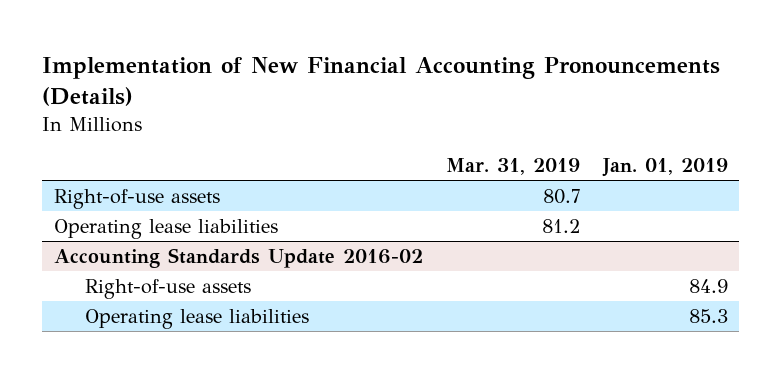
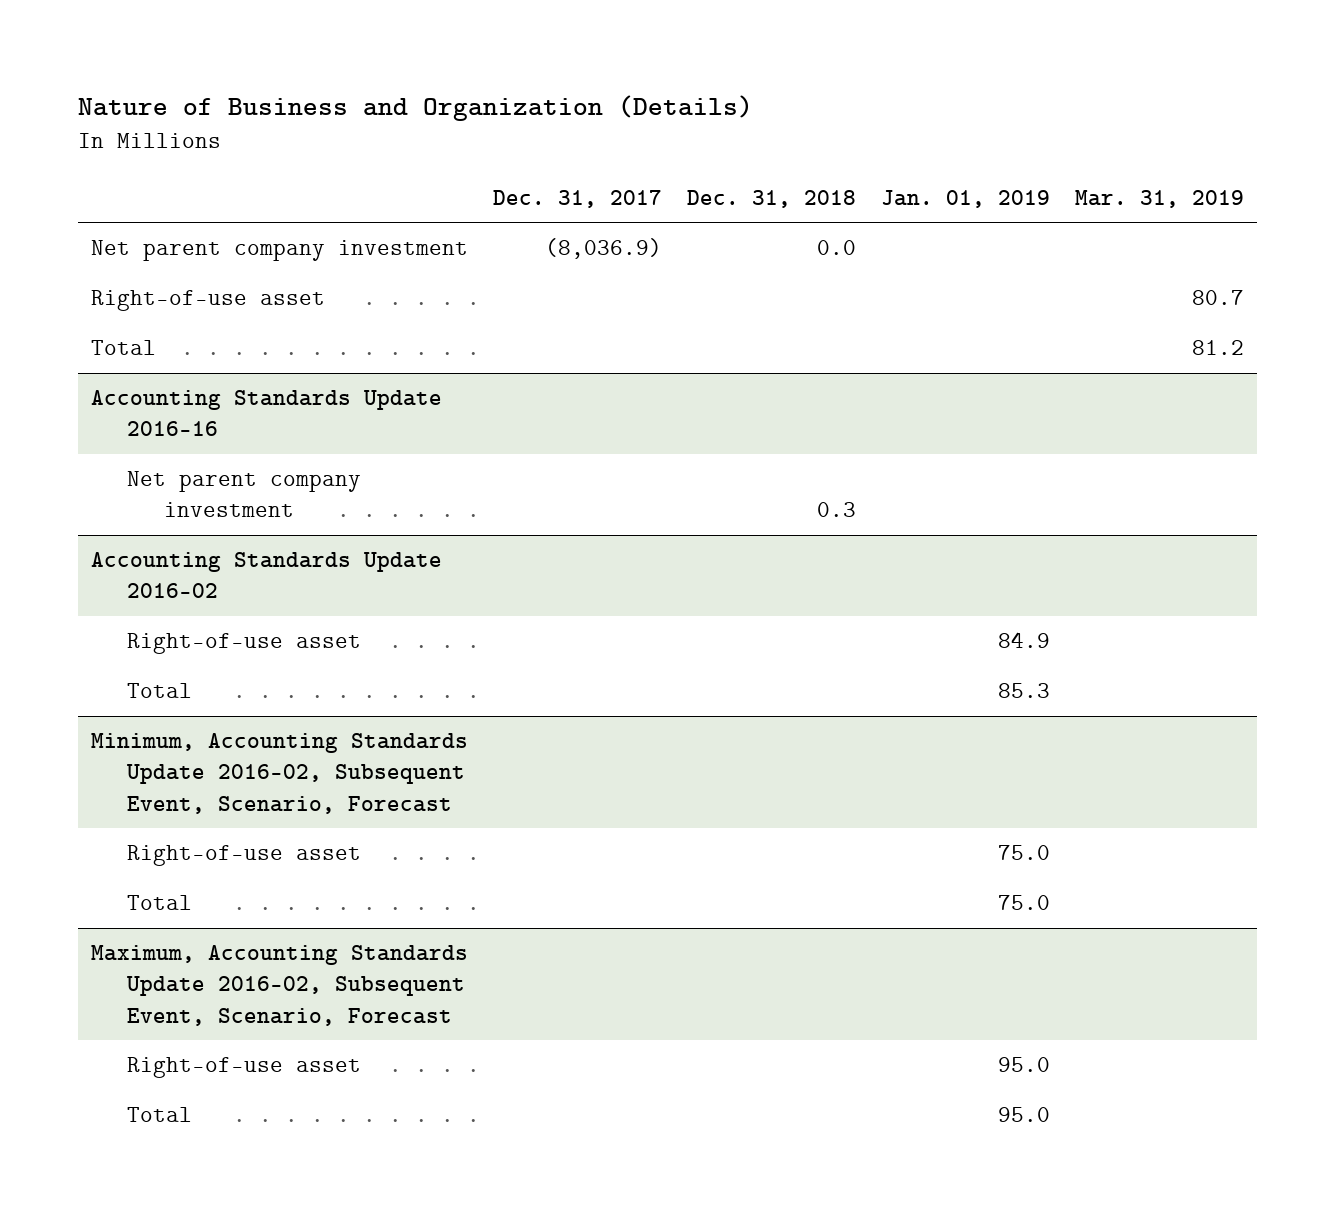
[42,57,721,106] Implementation of New Financial Accounting Pronouncements (Details) -> [77,95,753,122] Nature of Business and Organization (Details)
none -> [492,189,662,208] Dec. 31, 2017
none -> [686,189,856,208] Dec. 31, 2018
none -> [90,240,468,262] Net parent company investment
[53,188,220,209] Right-of-use assets -> [90,290,325,312] Right-of-use asset
[53,218,278,239] Operating lease liabilities -> [90,340,156,356] Total
none -> [90,390,442,437] Accounting Standards Update 2016-16
none -> [127,471,362,518] Net parent company investment
[84,278,251,299] Right-of-use assets -> [127,633,362,655] Right-of-use asset
[84,308,309,329] Operating lease liabilities -> [127,683,193,699] Total
none -> [90,733,468,814] Minimum, Accounting Standards Update 2016-02, Subsequent Event, Scenario, Forecast
none -> [127,845,362,867] Right-of-use asset
none -> [127,895,193,911] Total
none -> [90,945,468,1026] Maximum, Accounting Standards Update 2016-02, Subsequent Event, Scenario, Forecast
none -> [127,1057,362,1079] Right-of-use asset
none -> [127,1107,193,1123] Total

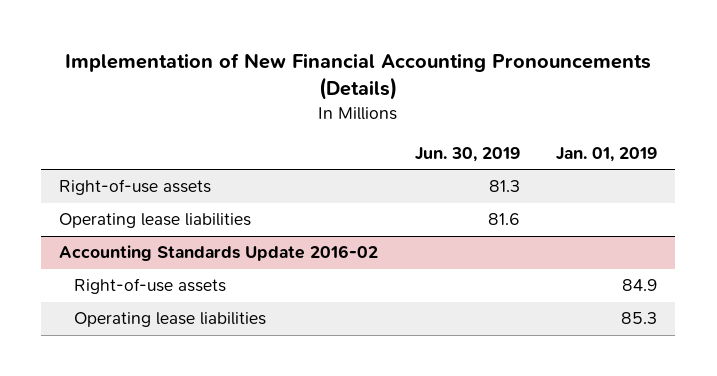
[77,95,753,122] Nature of Business and Organization (Details) -> [65,53,652,101] Implementation of New Financial Accounting Pronouncements (Details)
[492,189,662,208] Dec. 31, 2017 -> none
[686,189,856,208] Dec. 31, 2018 -> none
[1075,189,1245,208] Mar. 31, 2019 -> none
none -> [414,146,520,162] Jun. 30, 2019
[90,240,468,262] Net parent company investment -> none
[90,390,442,437] Accounting Standards Update 2016-16 -> none
[127,471,362,518] Net parent company investment -> none
[90,290,325,312] Right-of-use asset -> [59,179,212,196] Right-of-use assets
[90,340,156,356] Total -> [59,213,252,229] Operating lease liabilities
[90,733,468,814] Minimum, Accounting Standards Update 2016-02, Subsequent Event, Scenario, Forecast -> none
[127,845,362,867] Right-of-use asset -> none
[127,895,193,911] Total -> none
[90,945,468,1026] Maximum, Accounting Standards Update 2016-02, Subsequent Event, Scenario, Forecast -> none
[127,1057,362,1079] Right-of-use asset -> none
[127,1107,193,1123] Total -> none
[127,633,362,655] Right-of-use asset -> [74,278,227,295] Right-of-use assets
[127,683,193,699] Total -> [74,312,267,328] Operating lease liabilities

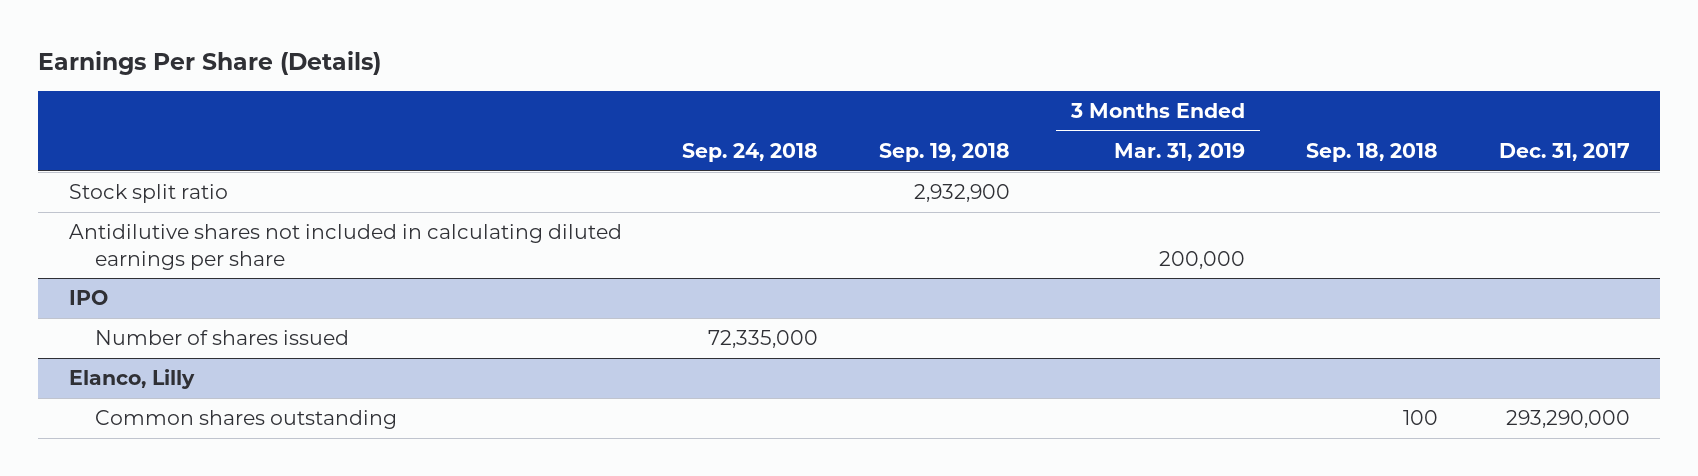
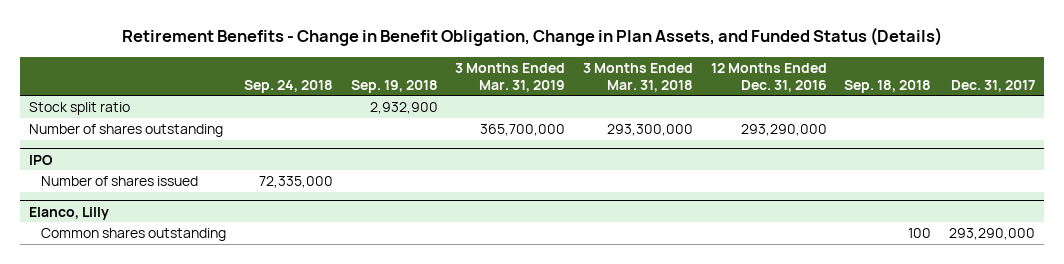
[38,51,382,76] Earnings Per Share (Details) -> [122,27,943,47] Retirement Benefits - Change in Benefit Obligation, Change in Plan Assets, and Funded Status (Details)
none -> [583,62,694,92] 3 Months Ended Mar. 31, 2018
none -> [710,62,827,92] 12 Months Ended Dec. 31, 2016
[68,224,622,270] Antidilutive shares not included in calculating diluted earnings per share -> none
none -> [29,123,224,137] Number of shares outstanding

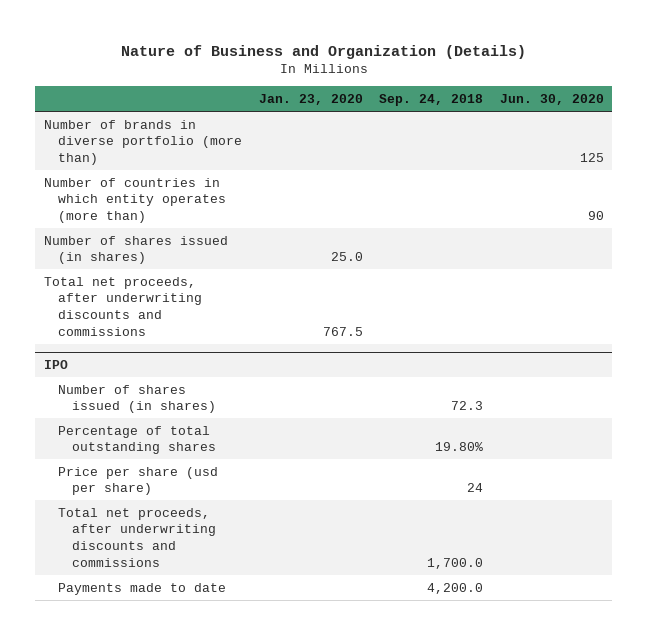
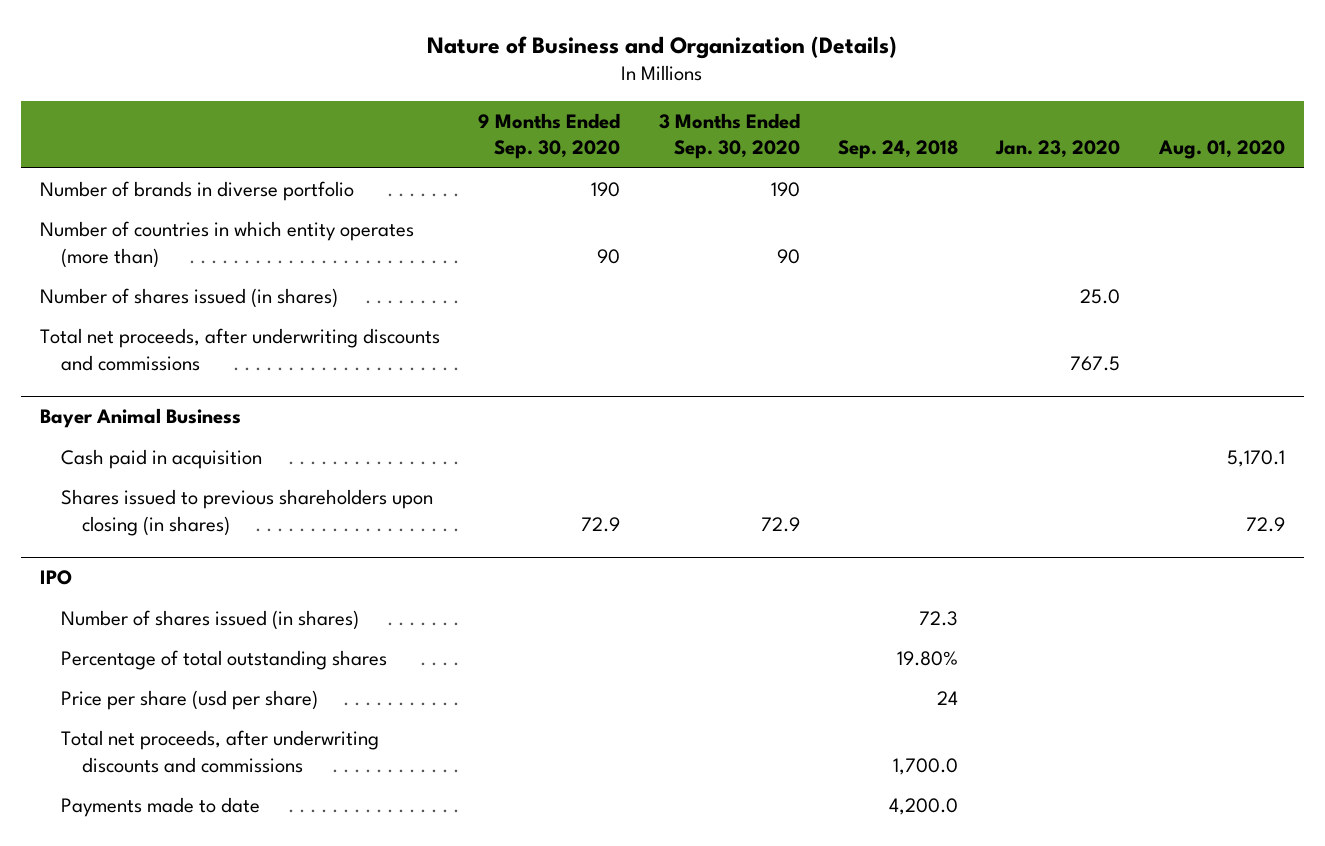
[499,94,604,106] Jun. 30, 2020 -> none
none -> [478,112,621,160] 9 Months Ended Sep. 30, 2020
none -> [658,112,800,160] 3 Months Ended Sep. 30, 2020
none -> [1157,140,1285,160] Aug. 01, 2020
[43,119,242,166] Number of brands in diverse portfolio (more than) -> [40,180,355,201] Number of brands in diverse portfolio
none -> [40,408,242,429] Bayer Animal Business
none -> [60,448,262,469] Cash paid in acquisition
none -> [60,488,433,536] Shares issued to previous shareholders upon closing (in shares)

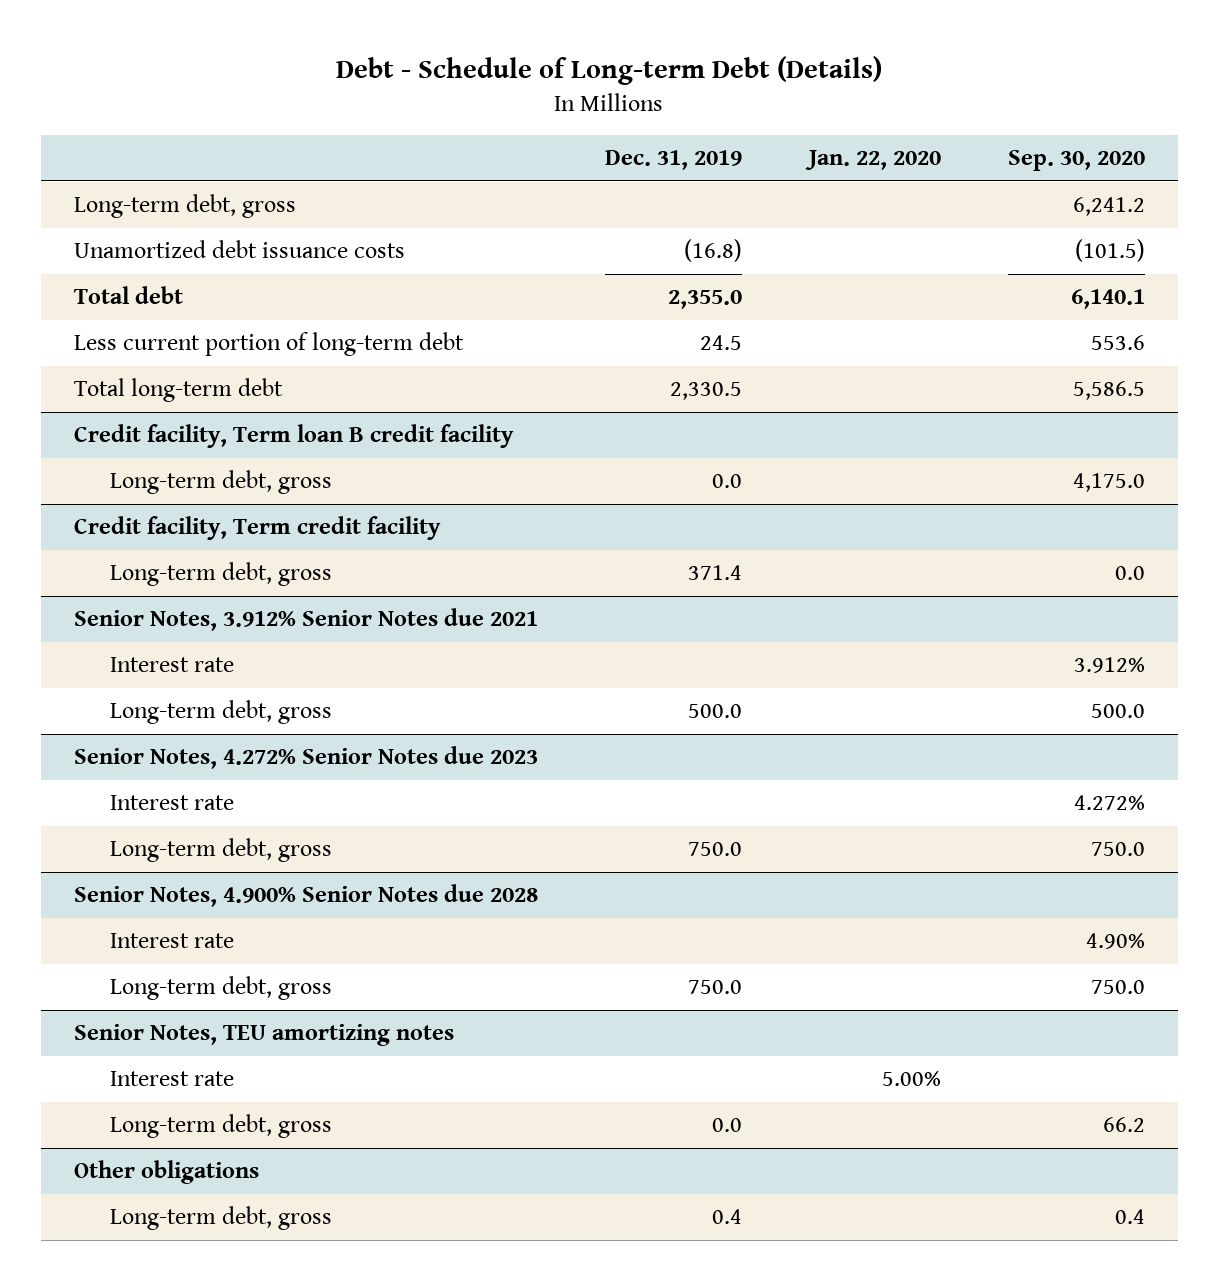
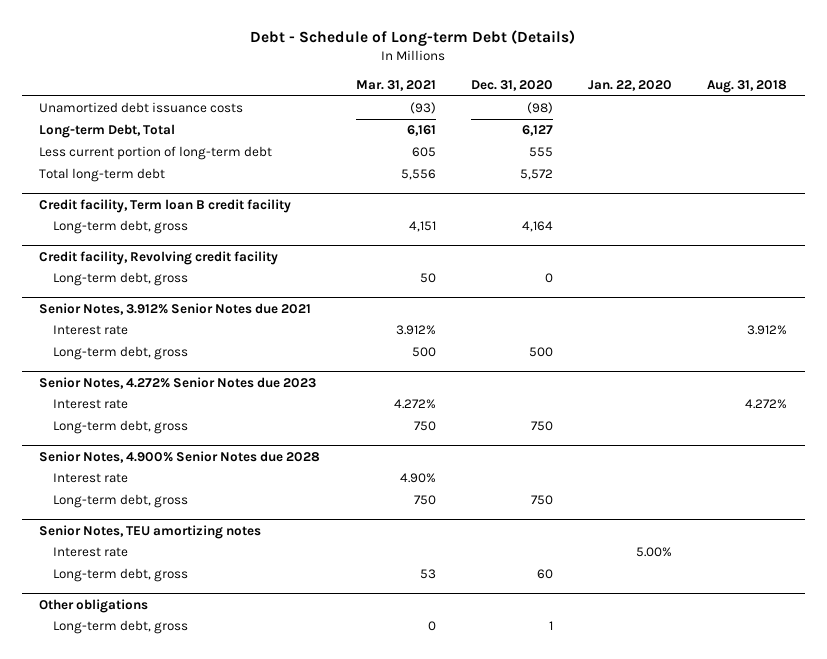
[604,150,742,171] Dec. 31, 2019 -> none
[1007,150,1145,172] Sep. 30, 2020 -> none
none -> [355,79,436,91] Mar. 31, 2021
none -> [470,79,553,91] Dec. 31, 2020
none -> [707,79,788,93] Aug. 31, 2018
[73,194,296,219] Long-term debt, gross -> none
[73,286,183,305] Total debt -> [39,124,176,139] Long-term Debt, Total
[73,516,441,541] Credit facility, Term credit facility -> [39,250,279,265] Credit facility, Revolving credit facility

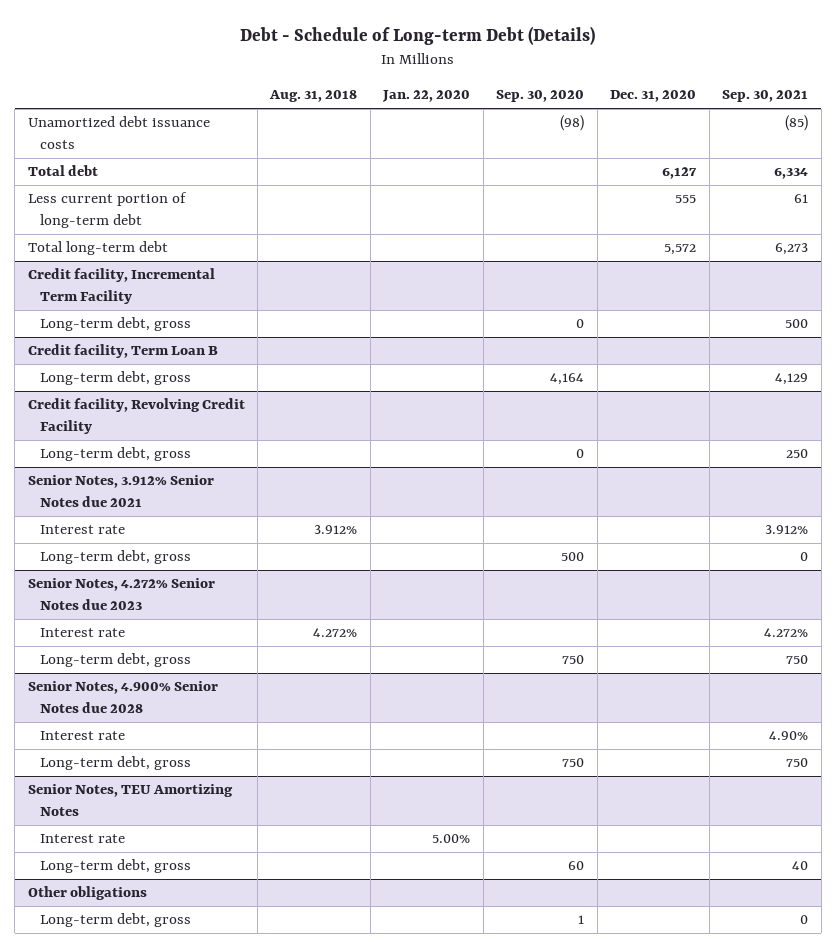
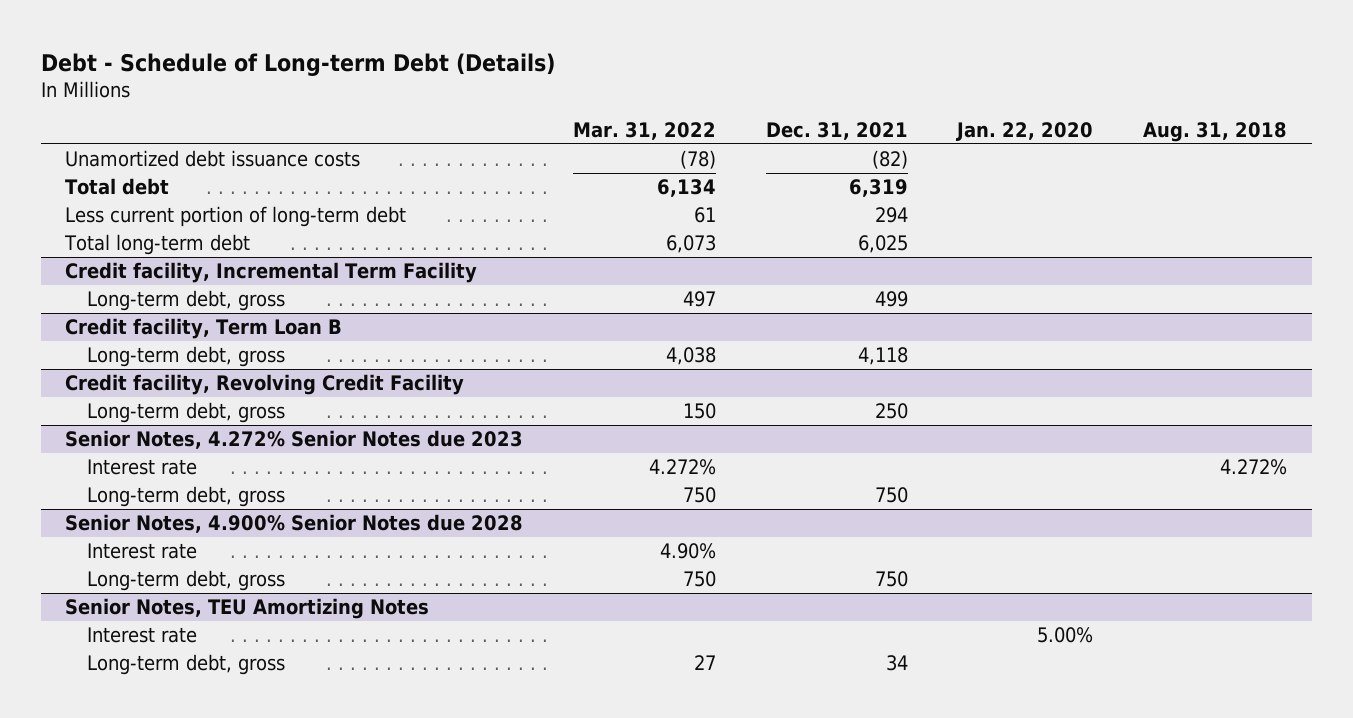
[496,90,585,103] Sep. 30, 2020 -> none
[610,90,697,103] Dec. 31, 2020 -> none
[722,90,809,103] Sep. 30, 2021 -> none
none -> [573,122,717,141] Mar. 31, 2022
none -> [765,122,908,141] Dec. 31, 2021
[27,475,214,508] Senior Notes, 3.912% Senior Notes due 2021 -> none
[40,525,126,535] Interest rate -> none
[40,550,192,565] Long-term debt, gross -> none
[27,886,147,901] Other obligations -> none
[40,913,192,928] Long-term debt, gross -> none

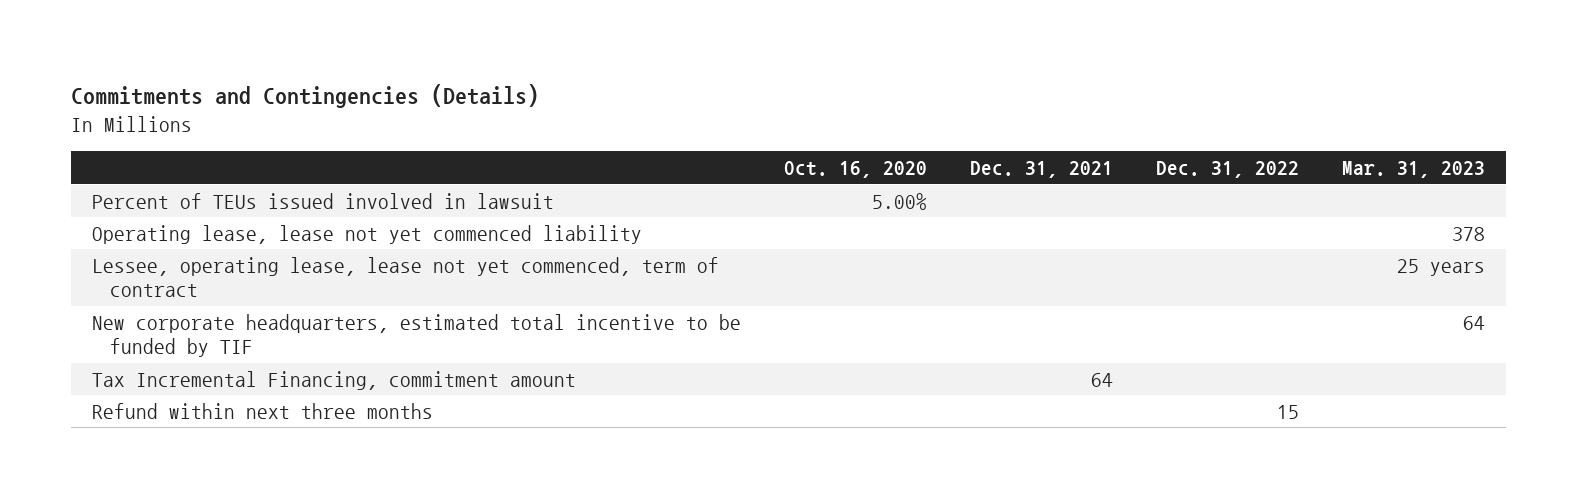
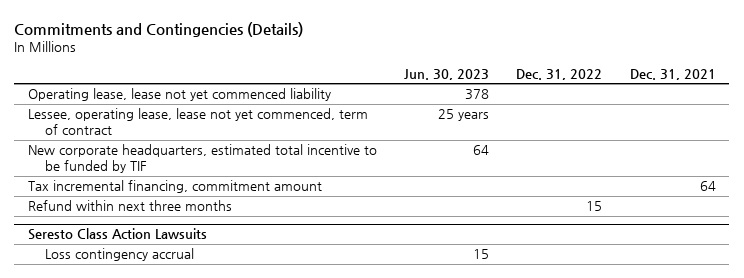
[783,161,927,179] Oct. 16, 2020 -> none
[1341,161,1485,179] Mar. 31, 2023 -> none
none -> [404,69,490,81] Jun. 30, 2023
[91,192,554,209] Percent of TEUs issued involved in lawsuit -> none
[91,370,576,390] Tax Incremental Financing, commitment amount -> [27,180,322,194] Tax incremental financing, commitment amount
none -> [27,228,207,241] Seresto Class Action Lawsuits
none -> [44,248,194,262] Loss contingency accrual

